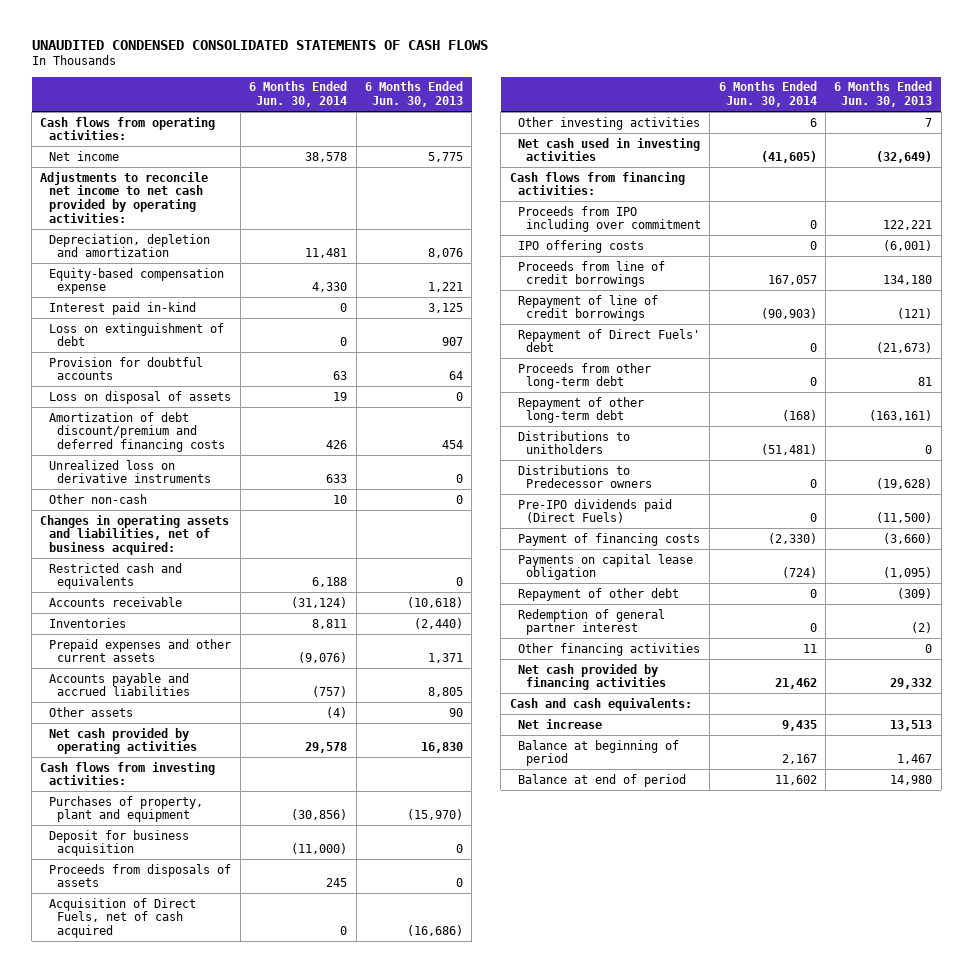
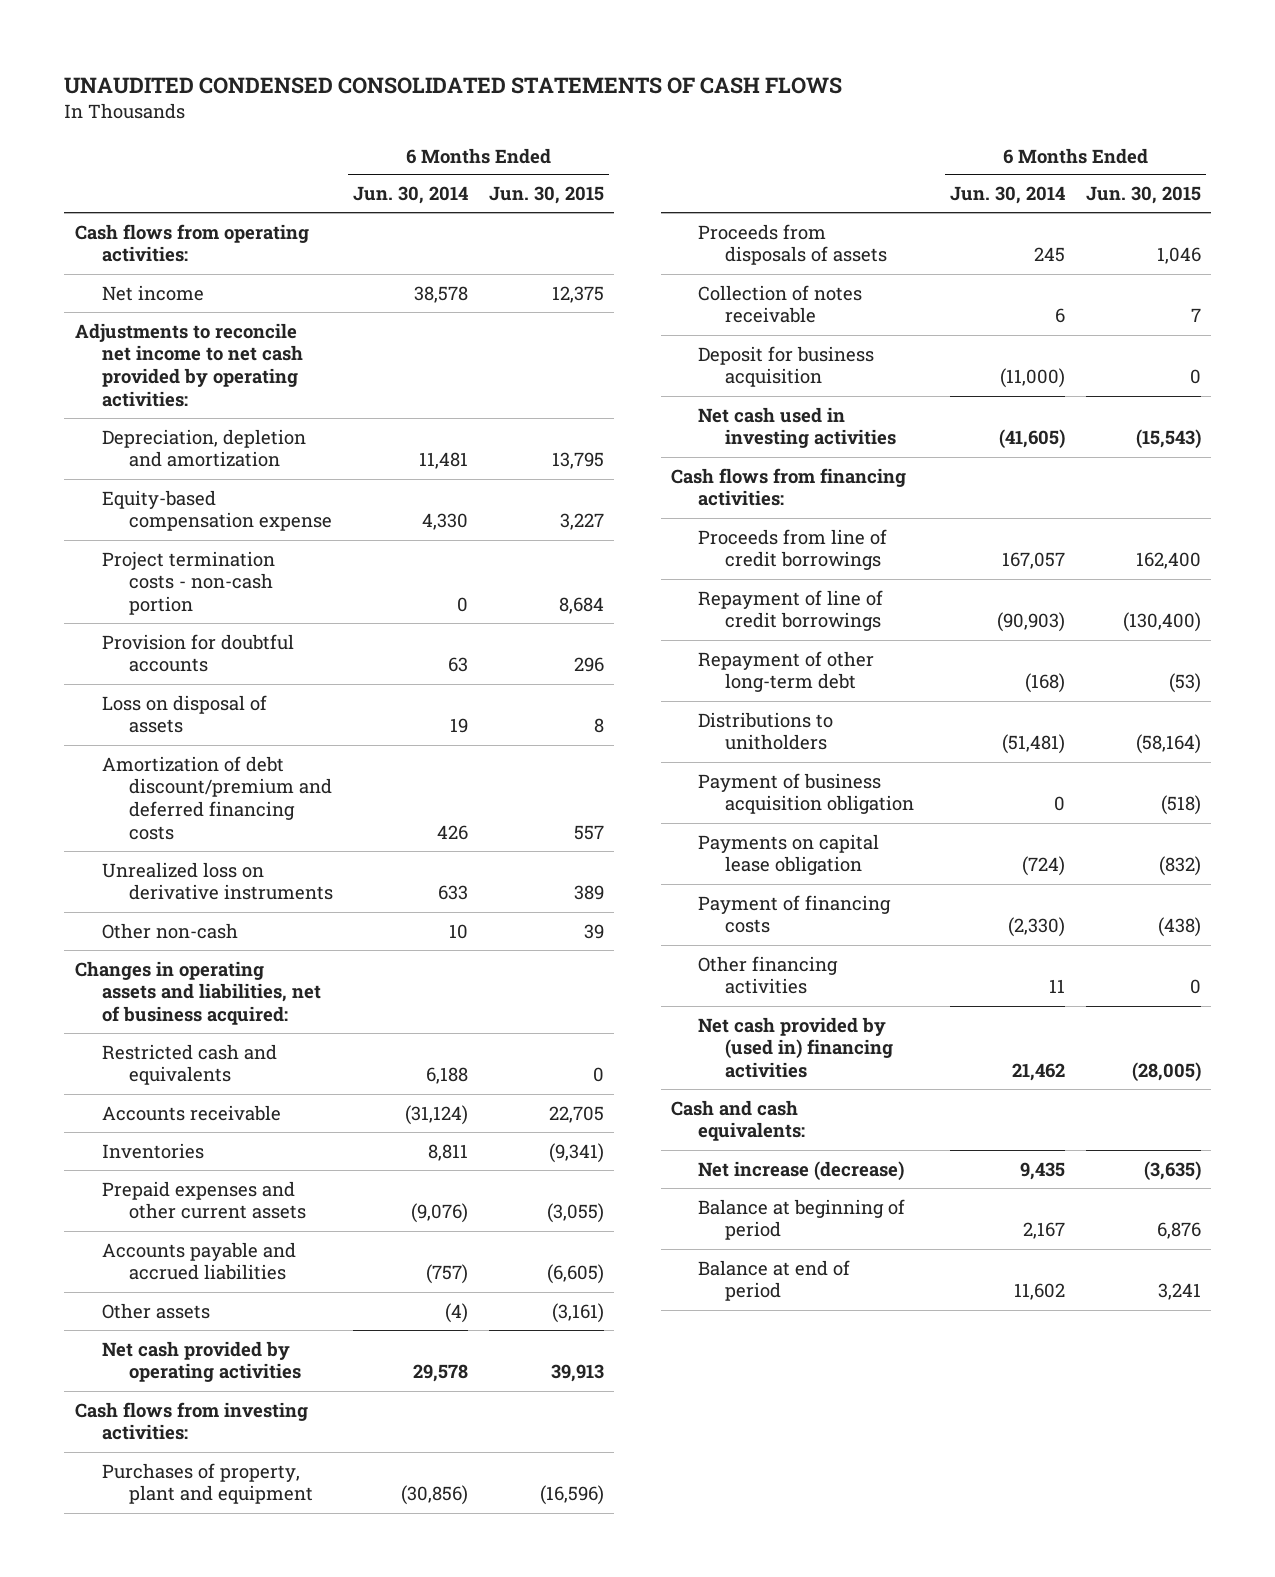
[365,81,464,108] 6 Months Ended Jun. 30, 2013 -> none
none -> [489,186,605,205] Jun. 30, 2015
[48,301,196,315] Interest paid in-kind -> none
[48,322,224,347] Loss on extinguishment of debt -> none
none -> [101,550,275,616] Project termination costs - non-cash portion
[48,897,196,939] Acquisition of Direct Fuels, net of cash acquired -> none
[517,116,700,130] Other investing activities -> [698,284,863,324] Collection of notes receivable
[48,829,189,857] Deposit for business acquisition -> [698,345,875,388] Deposit for business acquisition
[517,205,701,233] Proceeds from IPO including over commitment -> none
[517,239,644,253] IPO offering costs -> none
[517,328,700,353] Repayment of Direct Fuels' debt -> none
[517,362,651,390] Proceeds from other long-term debt -> none
[517,464,652,489] Distributions to Predecessor owners -> none
[517,498,672,524] Pre-IPO dividends paid (Direct Fuels) -> none
none -> [698,772,915,815] Payment of business acquisition obligation
[517,587,679,601] Repayment of other debt -> none
[517,608,665,636] Redemption of general partner interest -> none
[517,532,700,546] Payment of financing costs -> [698,894,892,934] Payment of financing costs
[517,663,666,691] Net cash provided by financing activities -> [698,1016,894,1079] Net cash provided by (used in) financing activities
[517,718,602,729] Net increase -> [698,1160,905,1181] Net increase (decrease)

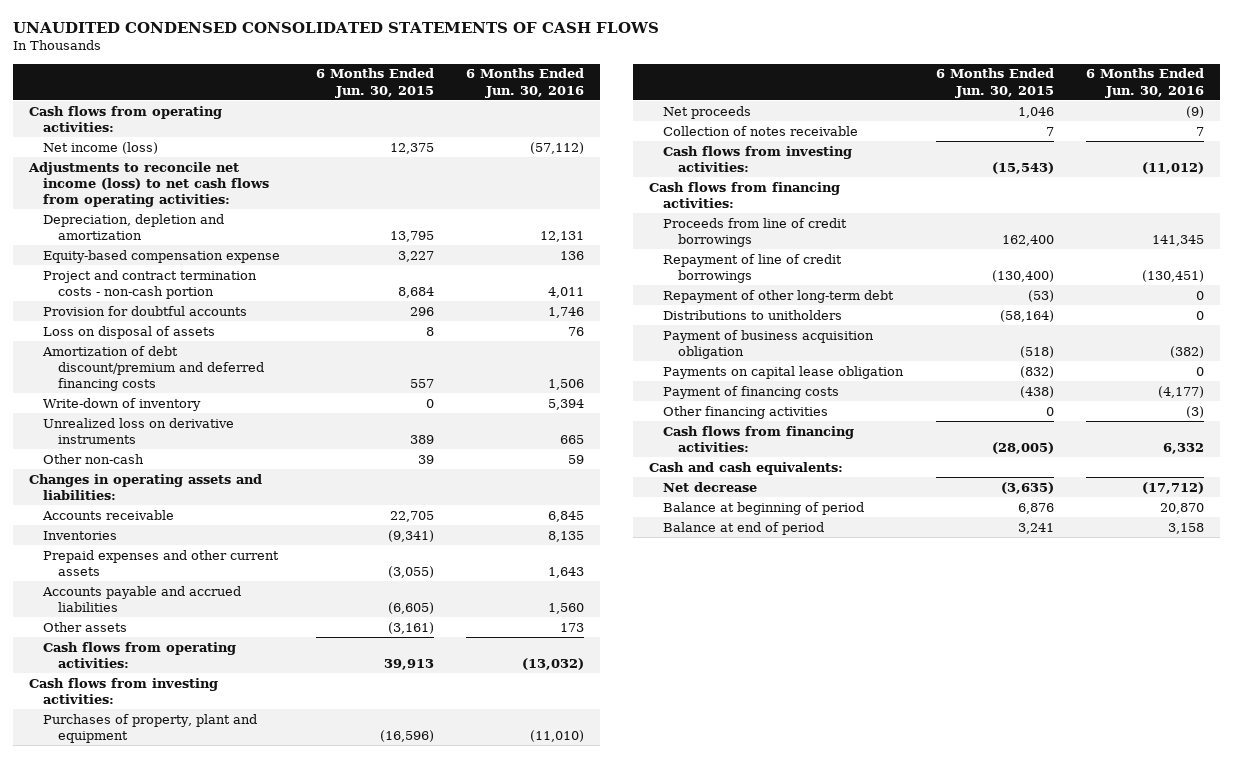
[353,186,469,205] Jun. 30, 2014 -> none
none -> [465,68,584,98] 6 Months Ended Jun. 30, 2016
[101,284,204,301] Net income -> [43,141,159,154] Net income (loss)
[74,322,303,408] Adjustments to reconcile net income to net cash provided by operating activities: -> [27,161,270,208] Adjustments to reconcile net income (loss) to net cash flows from operating activities:
[101,550,275,616] Project termination costs - non-cash portion -> [43,269,258,299] Project and contract termination costs - non-cash portion
none -> [43,397,202,411] Write-down of inventory
[101,1043,277,1086] Restricted cash and equivalents -> none
[74,960,321,1026] Changes in operating assets and liabilities, net of business acquired: -> [28,473,262,500] Changes in operating assets and liabilities:
[101,1340,301,1383] Net cash provided by operating activities -> [43,641,237,668] Cash flows from operating activities:
[698,223,888,266] Proceeds from disposals of assets -> [663,105,752,119] Net proceeds
[698,345,875,388] Deposit for business acquisition -> none
[698,406,897,449] Net cash used in investing activities -> [663,145,853,172] Cash flows from investing activities:
[698,1016,894,1079] Net cash provided by (used in) financing activities -> [663,425,855,452] Cash flows from financing activities:
[698,1160,905,1181] Net increase (decrease) -> [663,481,758,492] Net decrease

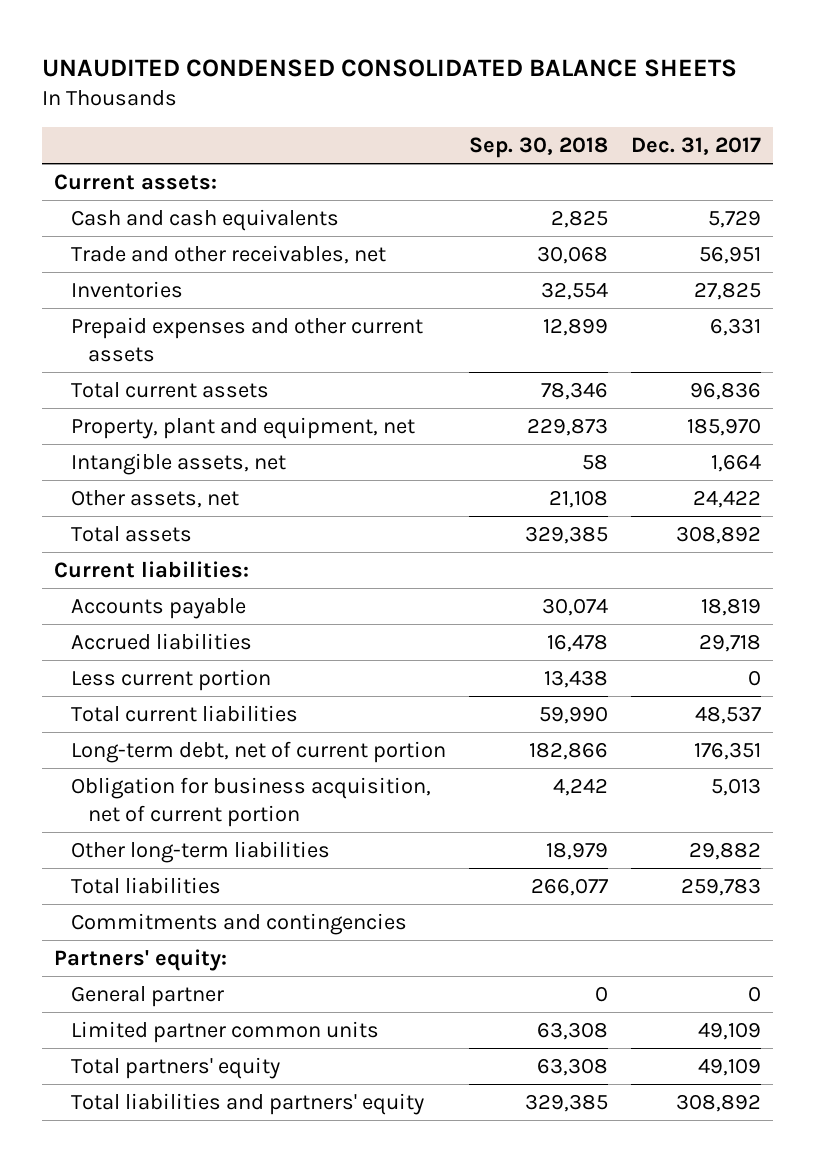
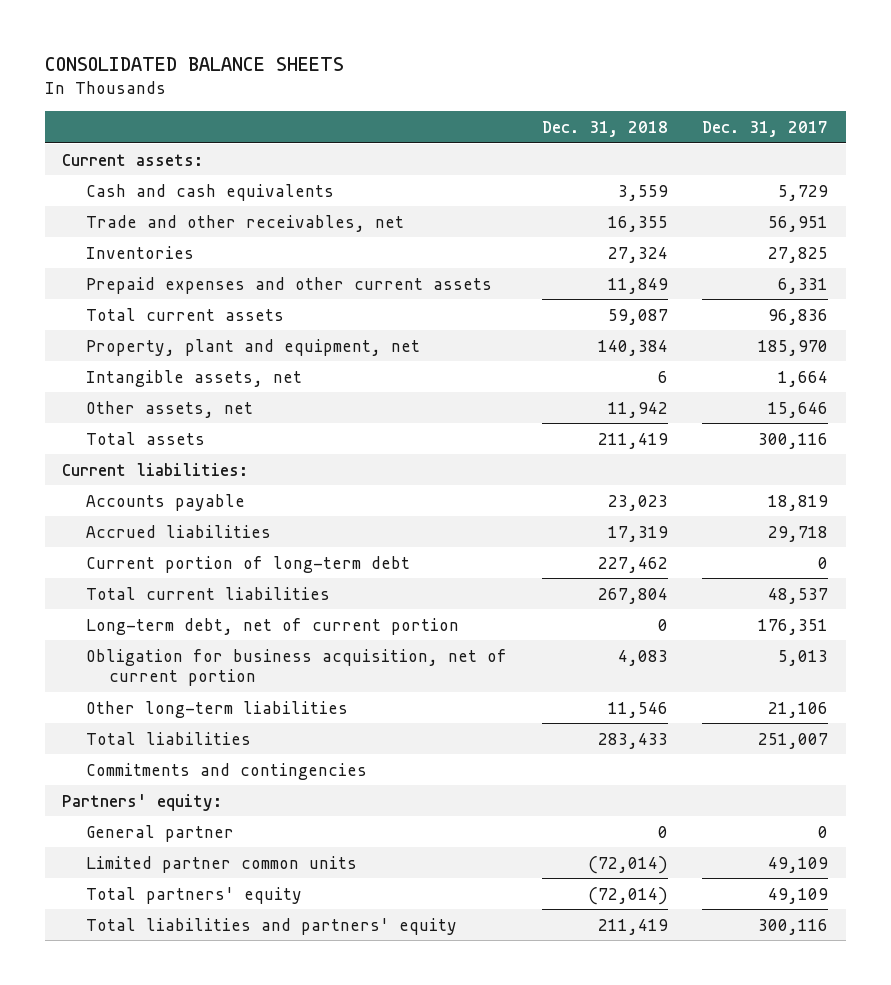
[42,59,738,78] UNAUDITED CONDENSED CONSOLIDATED BALANCE SHEETS -> [44,57,344,72] CONSOLIDATED BALANCE SHEETS
[469,137,609,159] Sep. 30, 2018 -> none
none -> [541,120,668,137] Dec. 31, 2018
[693,489,762,508] 24,422 -> [768,401,829,418] 15,646
[676,525,762,544] 308,892 -> [758,432,829,449] 300,116
[71,668,272,691] Less current portion -> [85,555,410,573] Current portion of long-term debt
[689,841,762,860] 29,882 -> [768,701,829,718] 21,106
[681,877,762,896] 259,783 -> [758,732,829,749] 251,007
[676,1093,762,1112] 308,892 -> [758,918,829,935] 300,116

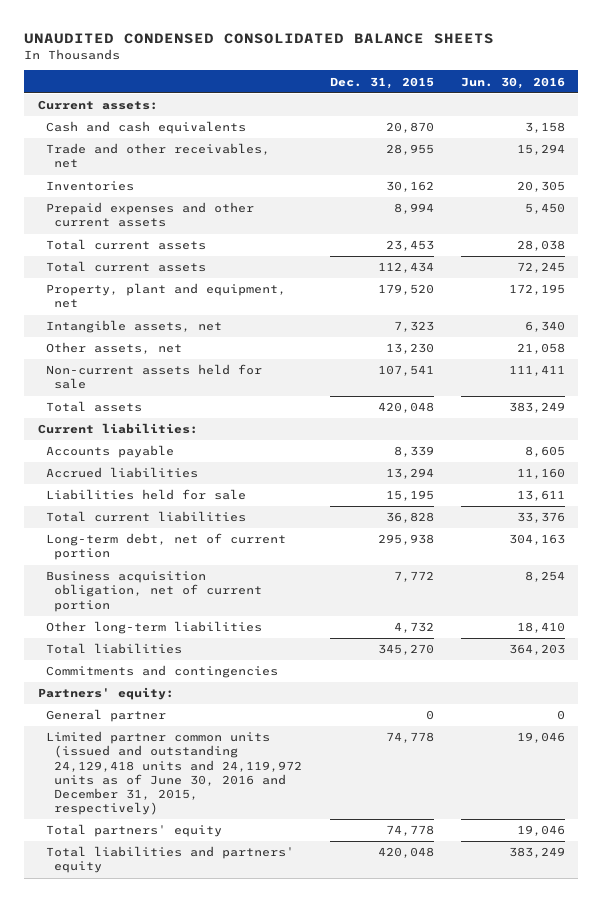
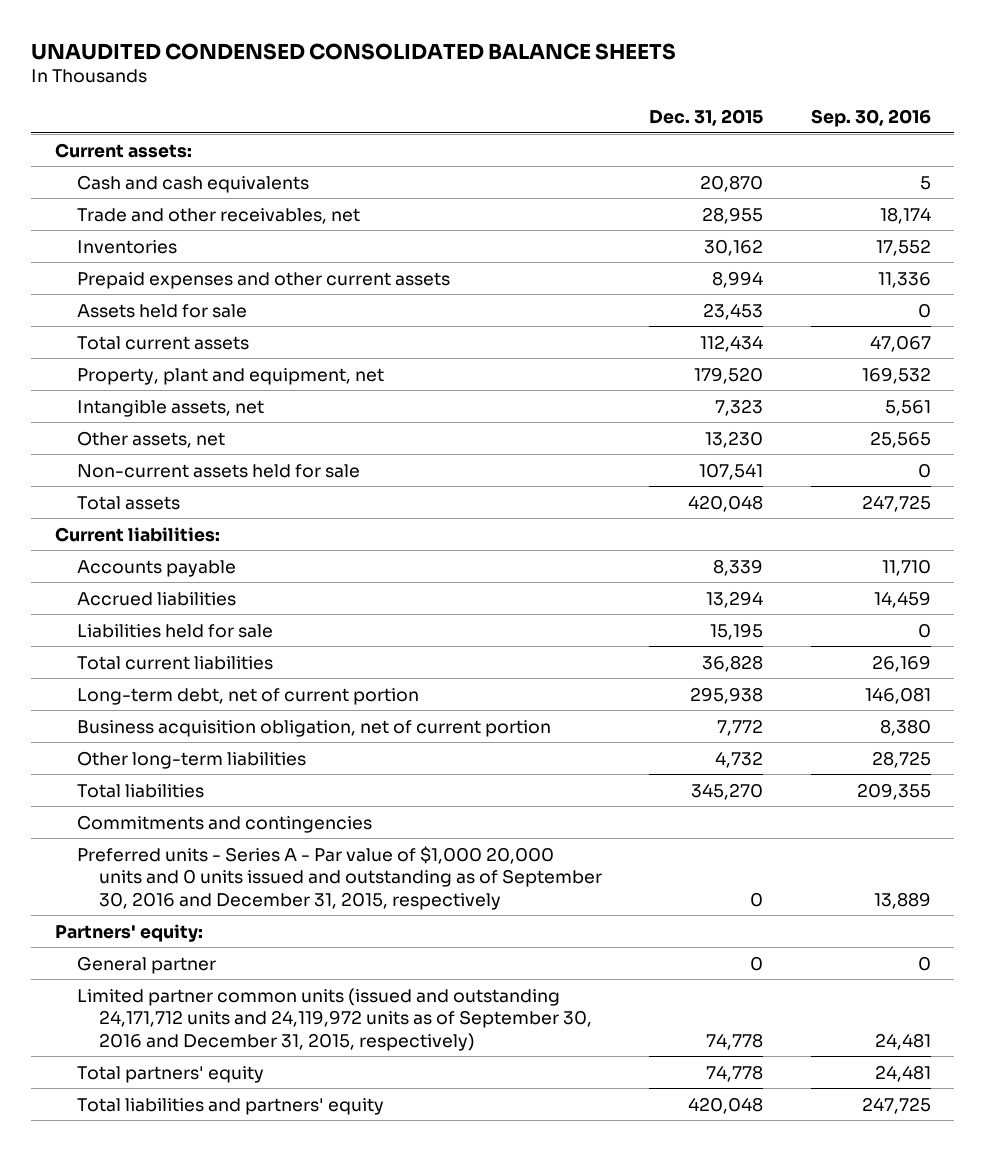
[460,76,565,89] Jun. 30, 2016 -> none
none -> [810,108,931,127] Sep. 30, 2016
[46,239,207,251] Total current assets -> [77,303,248,318] Assets held for sale
none -> [77,845,603,910] Preferred units - Series A - Par value of $1,000 20,000 units and 0 units issued and outstanding as of September 30, 2016 and December 31, 2015, respectively
[46,731,303,816] Limited partner common units (issued and outstanding 24,129,418 units and 24,119,972 units as of June 30, 2016 and December 31, 2015, respectively) -> [77,987,593,1051] Limited partner common units (issued and outstanding 24,171,712 units and 24,119,972 units as of September 30, 2016 and December 31, 2015, respectively)

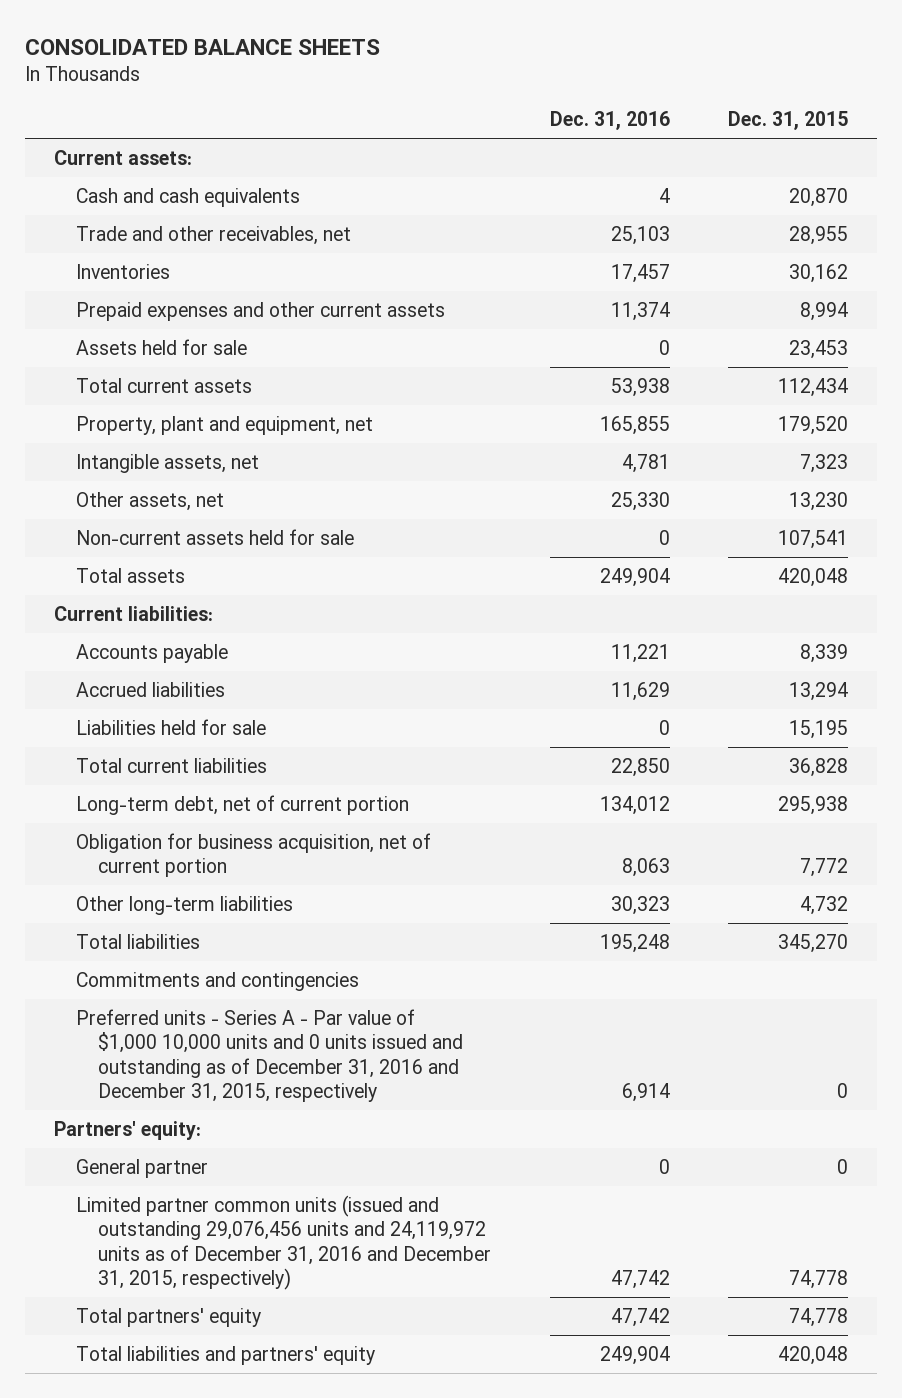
[31,42,677,60] UNAUDITED CONDENSED CONSOLIDATED BALANCE SHEETS -> [24,39,380,56] CONSOLIDATED BALANCE SHEETS
[810,108,931,127] Sep. 30, 2016 -> none
none -> [549,111,670,131] Dec. 31, 2016
[77,719,552,737] Business acquisition obligation, net of current portion -> [76,832,432,878] Obligation for business acquisition, net of current portion
[77,845,603,910] Preferred units - Series A - Par value of $1,000 20,000 units and 0 units issued and outstanding as of September 30, 2016 and December 31, 2015, respectively -> [76,1008,464,1103] Preferred units - Series A - Par value of $1,000 10,000 units and 0 units issued and outstanding as of December 31, 2016 and December 31, 2015, respectively
[77,987,593,1051] Limited partner common units (issued and outstanding 24,171,712 units and 24,119,972 units as of September 30, 2016 and December 31, 2015, respectively) -> [76,1194,492,1291] Limited partner common units (issued and outstanding 29,076,456 units and 24,119,972 units as of December 31, 2016 and December 31, 2015, respectively)

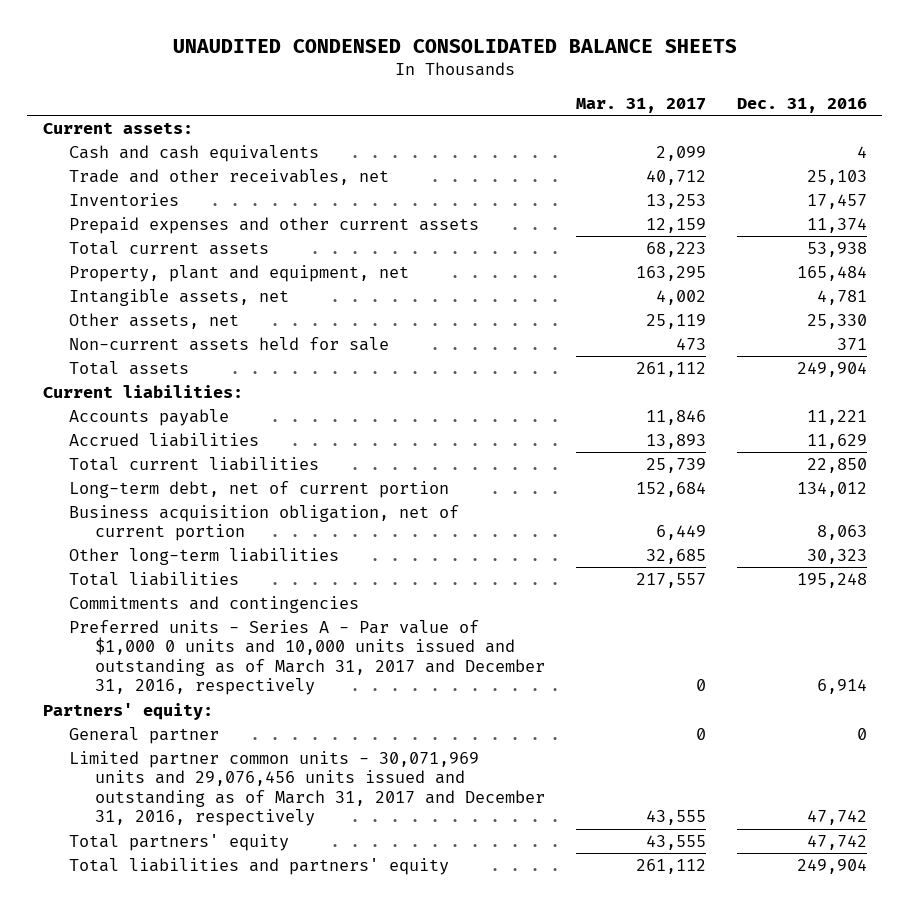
[24,39,380,56] CONSOLIDATED BALANCE SHEETS -> [172,38,737,53] UNAUDITED CONDENSED CONSOLIDATED BALANCE SHEETS
[727,111,848,131] Dec. 31, 2015 -> none
none -> [575,97,706,113] Mar. 31, 2017
[76,338,248,355] Assets held for sale -> none
[599,415,670,435] 165,855 -> [796,265,867,281] 165,484
[658,529,670,545] 0 -> [836,337,867,350] 371
[76,718,267,735] Liabilities held for sale -> none
[76,832,432,878] Obligation for business acquisition, net of current portion -> [68,504,459,542] Business acquisition obligation, net of current portion
[76,1008,464,1103] Preferred units - Series A - Par value of $1,000 10,000 units and 0 units issued and outstanding as of December 31, 2016 and December 31, 2015, respectively -> [68,619,545,696] Preferred units - Series A - Par value of $1,000 0 units and 10,000 units issued and outstanding as of March 31, 2017 and December 31, 2016, respectively
[76,1194,492,1291] Limited partner common units (issued and outstanding 29,076,456 units and 24,119,972 units as of December 31, 2016 and December 31, 2015, respectively) -> [68,750,545,827] Limited partner common units - 30,071,969 units and 29,076,456 units issued and outstanding as of March 31, 2017 and December 31, 2016, respectively

